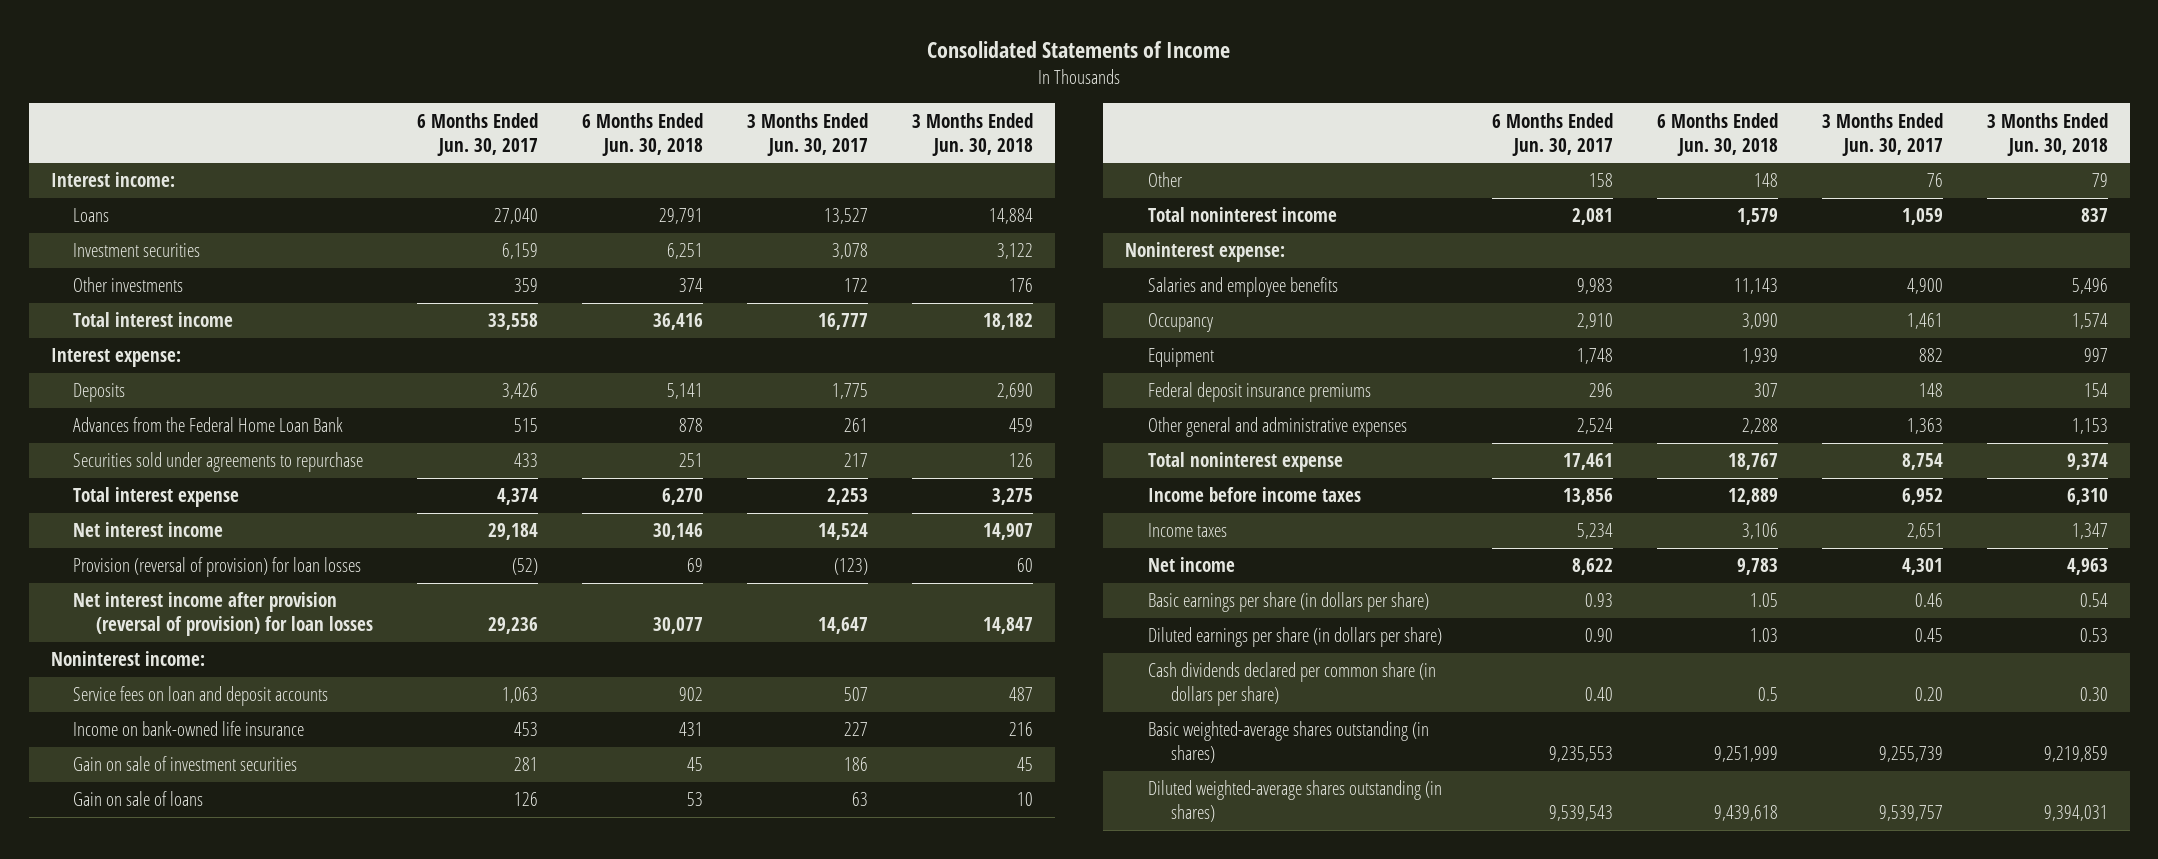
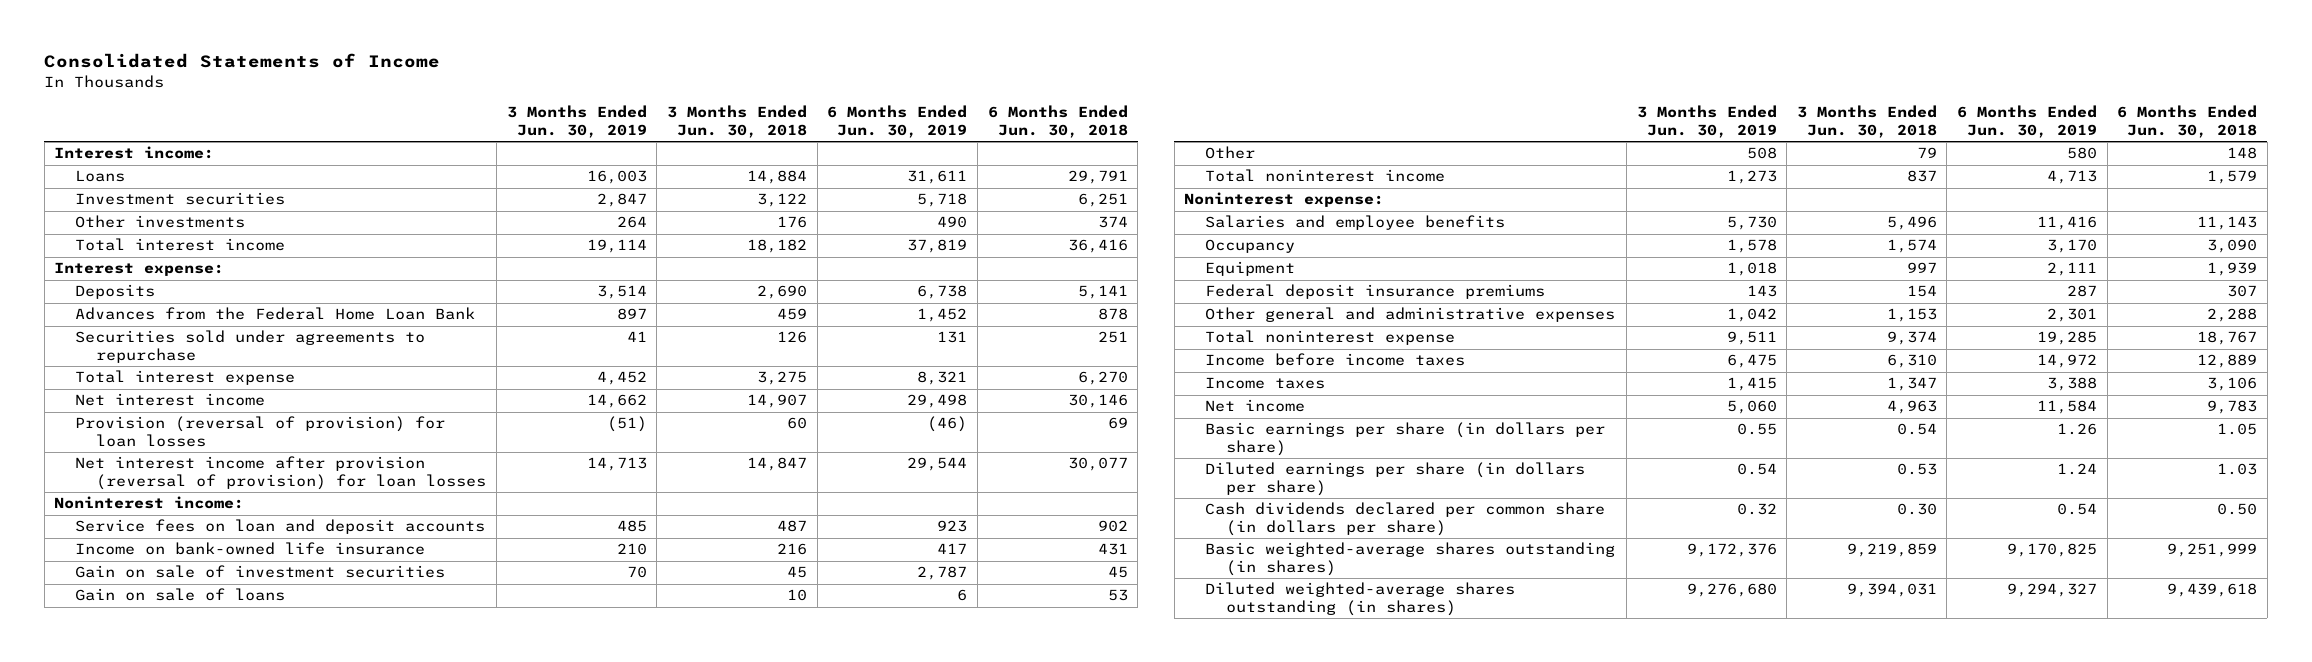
[417,112,539,156] 6 Months Ended Jun. 30, 2017 -> none
[747,112,869,156] 3 Months Ended Jun. 30, 2017 -> none
none -> [506,105,647,138] 3 Months Ended Jun. 30, 2019
none -> [827,105,968,138] 6 Months Ended Jun. 30, 2019
[1757,687,1778,702] 0.5 -> [2217,503,2258,516] 0.50

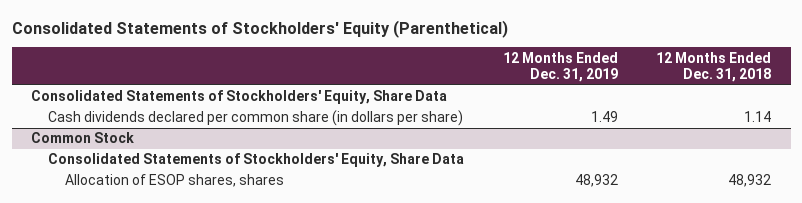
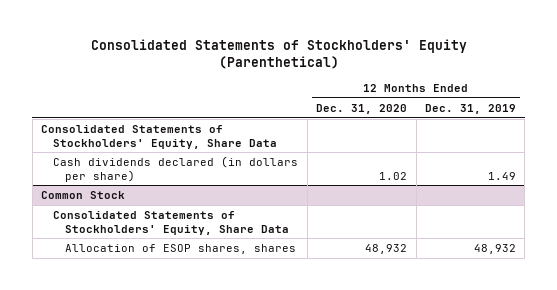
[656,51,772,83] 12 Months Ended Dec. 31, 2018 -> none
none -> [316,103,408,114] Dec. 31, 2020
[48,110,464,127] Cash dividends declared per common share (in dollars per share) -> [53,156,299,182] Cash dividends declared (in dollars per share)

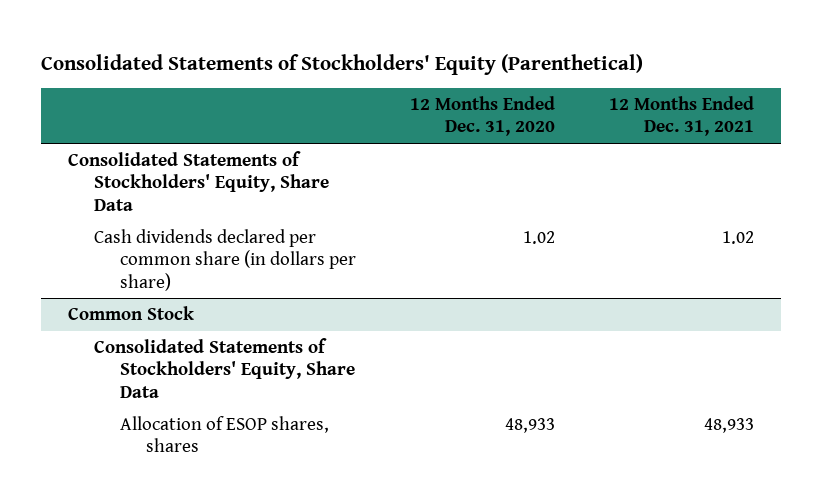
[424,103,516,114] Dec. 31, 2019 -> none
none -> [609,96,755,137] 12 Months Ended Dec. 31, 2021
[53,156,299,182] Cash dividends declared (in dollars per share) -> [94,229,357,291] Cash dividends declared per common share (in dollars per share)
[365,244,408,255] 48,932 -> [505,418,556,434] 48,933

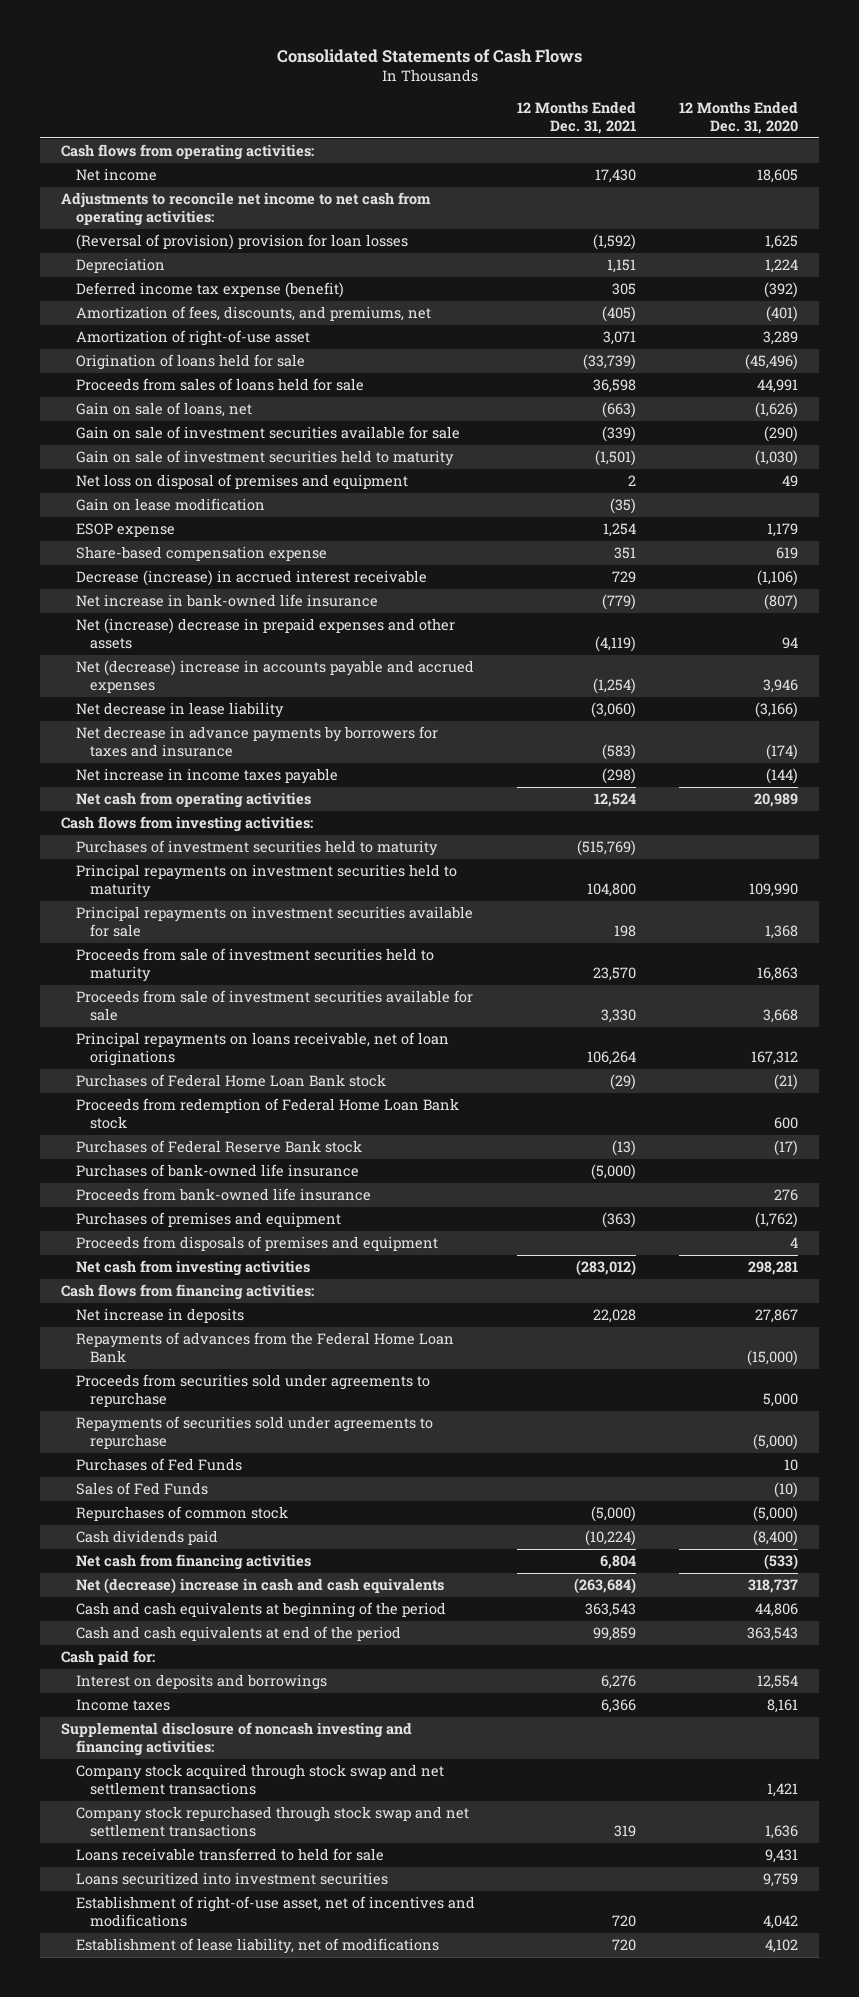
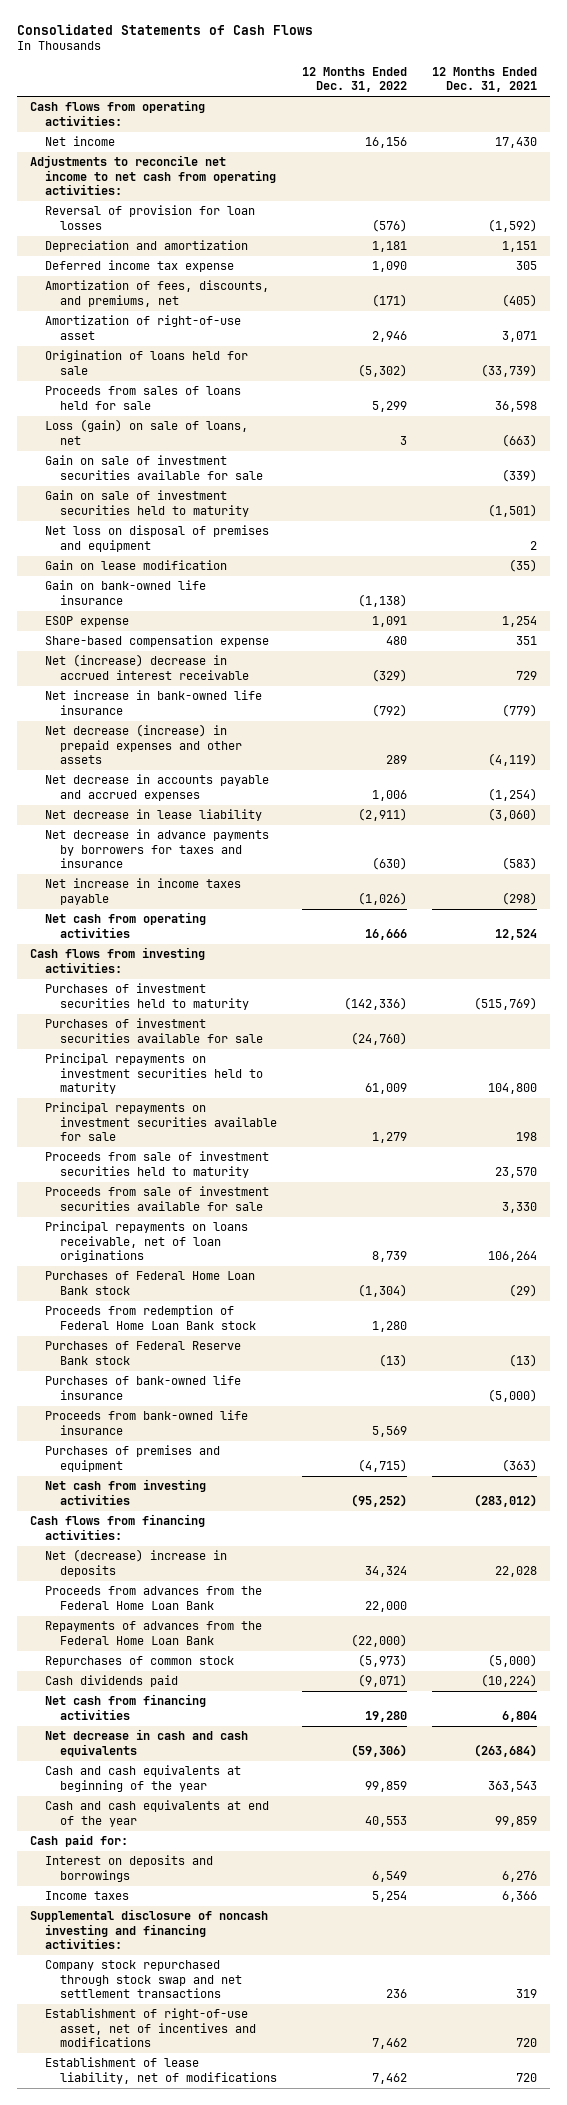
[679,100,799,134] 12 Months Ended Dec. 31, 2020 -> none
none -> [301,67,407,93] 12 Months Ended Dec. 31, 2022
[75,234,408,251] (Reversal of provision) provision for loan losses -> [44,205,255,230] Reversal of provision for loan losses
[75,258,165,274] Depreciation -> [44,240,248,253] Depreciation and amortization
[75,282,344,299] Deferred income tax expense (benefit) -> [44,260,234,273] Deferred income tax expense
[75,402,252,418] Gain on sale of loans, net -> [44,419,248,445] Loss (gain) on sale of loans, net
none -> [44,580,206,605] Gain on bank-owned life insurance
[75,570,427,587] Decrease (increase) in accrued interest receivable -> [44,654,249,680] Net (increase) decrease in accrued interest receivable
[75,618,455,650] Net (increase) decrease in prepaid expenses and other assets -> [44,724,242,765] Net decrease (increase) in prepaid expenses and other assets
[75,660,474,694] Net (decrease) increase in accounts payable and accrued expenses -> [44,774,269,801] Net decrease in accounts payable and accrued expenses
none -> [44,1018,263,1043] Purchases of investment securities available for sale
[75,1236,438,1252] Proceeds from disposals of premises and equipment -> none
[75,1308,244,1324] Net increase in deposits -> [44,1549,227,1577] Net (decrease) increase in deposits
none -> [44,1586,262,1610] Proceeds from advances from the Federal Home Loan Bank
[75,1374,430,1408] Proceeds from securities sold under agreements to repurchase -> none
[75,1416,433,1450] Repayments of securities sold under agreements to repurchase -> none
[75,1458,242,1472] Purchases of Fed Funds -> none
[75,1482,208,1496] Sales of Fed Funds -> none
[75,1578,444,1595] Net (decrease) increase in cash and cash equivalents -> [44,1729,248,1757] Net decrease in cash and cash equivalents
[75,1602,446,1619] Cash and cash equivalents at beginning of the period -> [44,1765,241,1792] Cash and cash equivalents at beginning of the year
[75,1626,401,1642] Cash and cash equivalents at end of the period -> [44,1800,269,1827] Cash and cash equivalents at end of the year
[75,1764,444,1796] Company stock acquired through stock swap and net settlement transactions -> none
[75,1848,384,1862] Loans receivable transferred to held for sale -> none
[75,1872,388,1886] Loans securitized into investment securities -> none

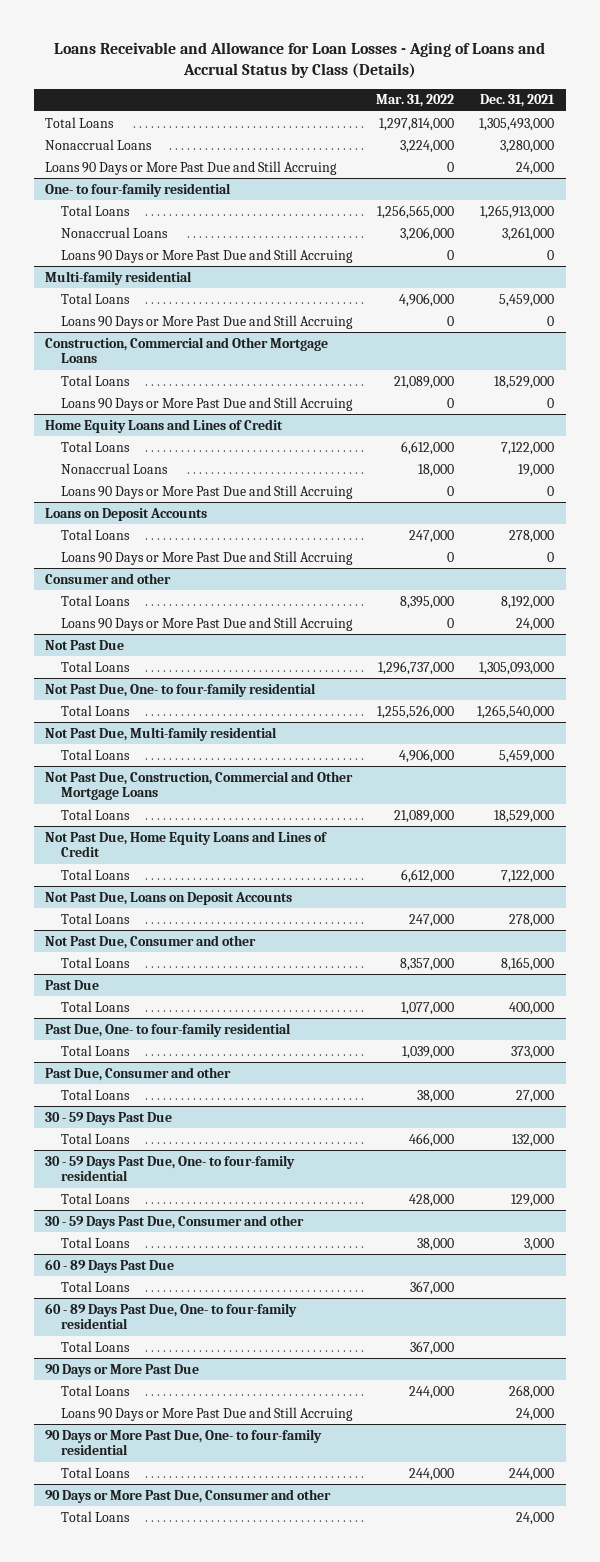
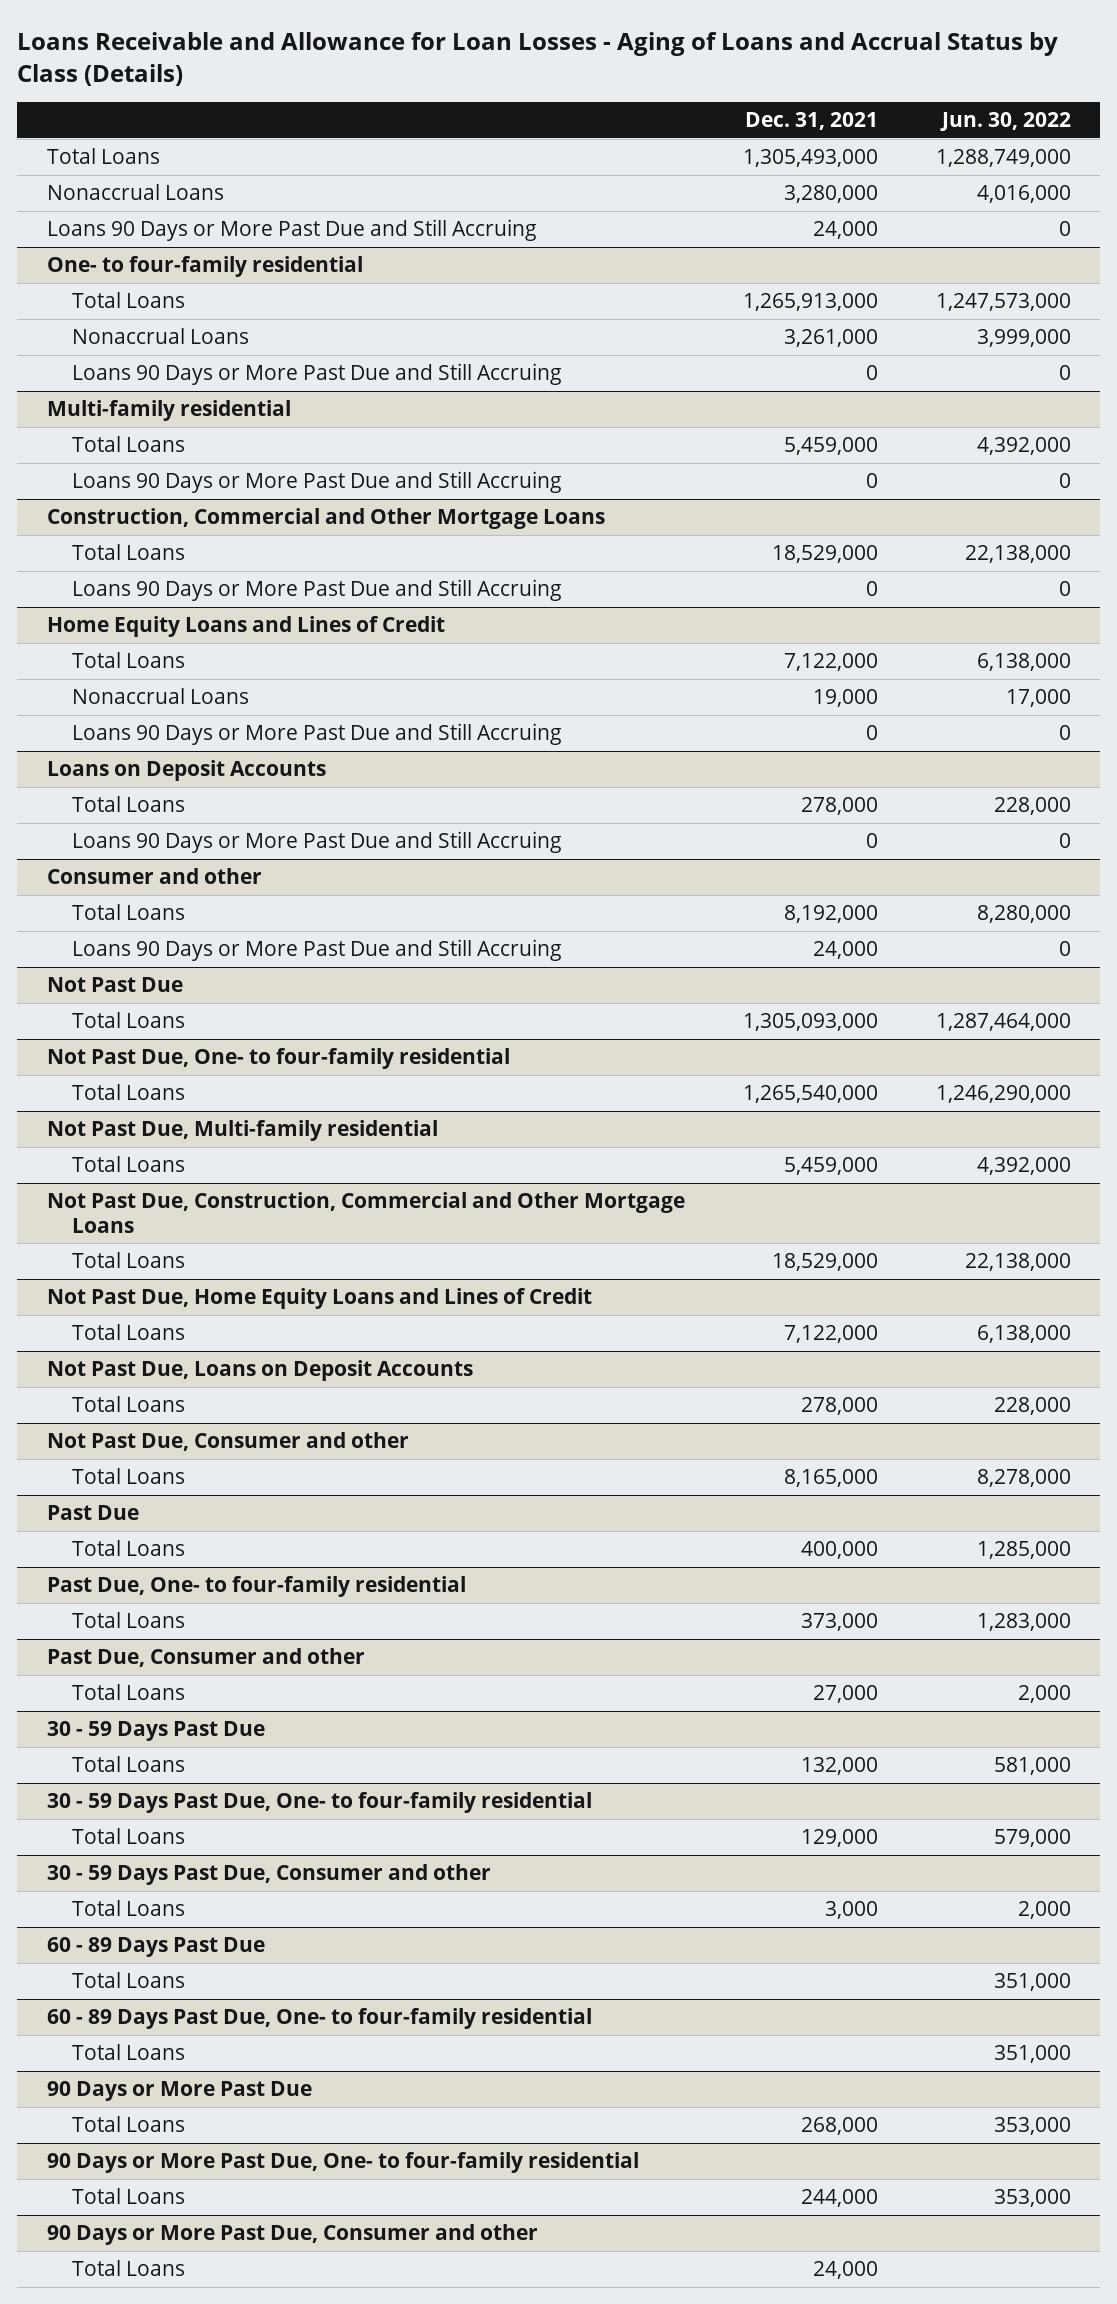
[375,94,454,108] Mar. 31, 2022 -> none
none -> [939,112,1071,132] Jun. 30, 2022
[60,1406,353,1421] Loans 90 Days or More Past Due and Still Accruing -> none

